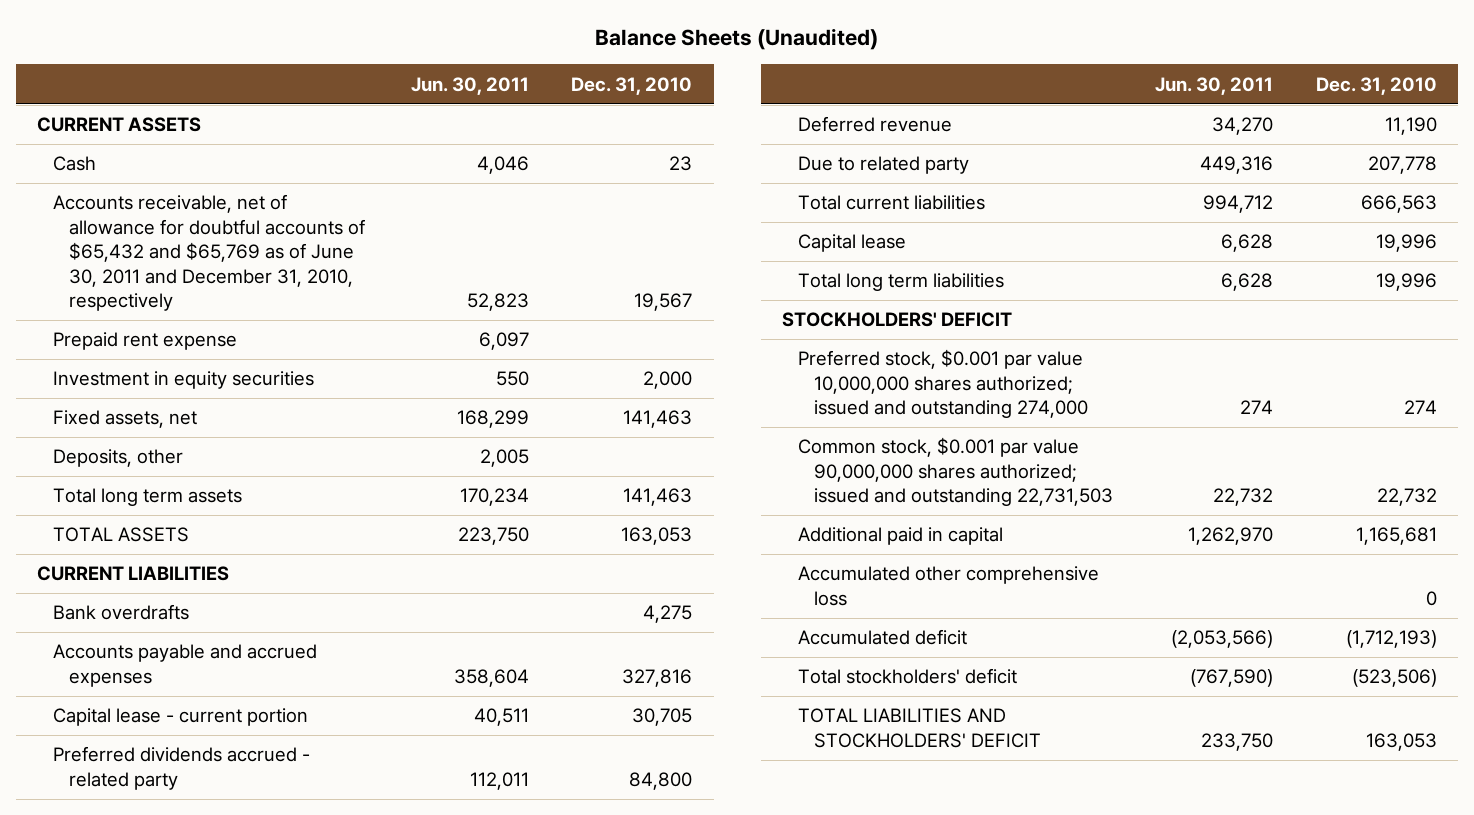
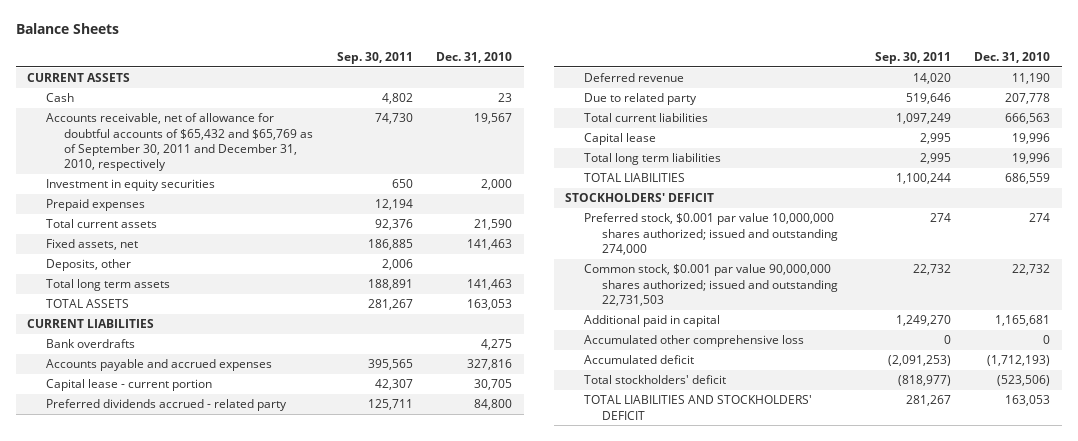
[595,28,879,51] Balance Sheets (Unaudited) -> [15,23,119,35] Balance Sheets
[410,76,529,95] Jun. 30, 2011 -> none
none -> [336,51,413,64] Sep. 30, 2011
[53,332,238,351] Prepaid rent expense -> none
[53,194,365,312] Accounts receivable, net of allowance for doubtful accounts of $65,432 and $65,769 as of June 30, 2011 and December 31, 2010, respectively -> [45,113,314,171] Accounts receivable, net of allowance for doubtful accounts of $65,432 and $65,769 as of September 30, 2011 and December 31, 2010, respectively
none -> [45,199,145,212] Prepaid expenses
none -> [45,219,157,229] Total current assets
none -> [583,173,685,183] TOTAL LIABILITIES

